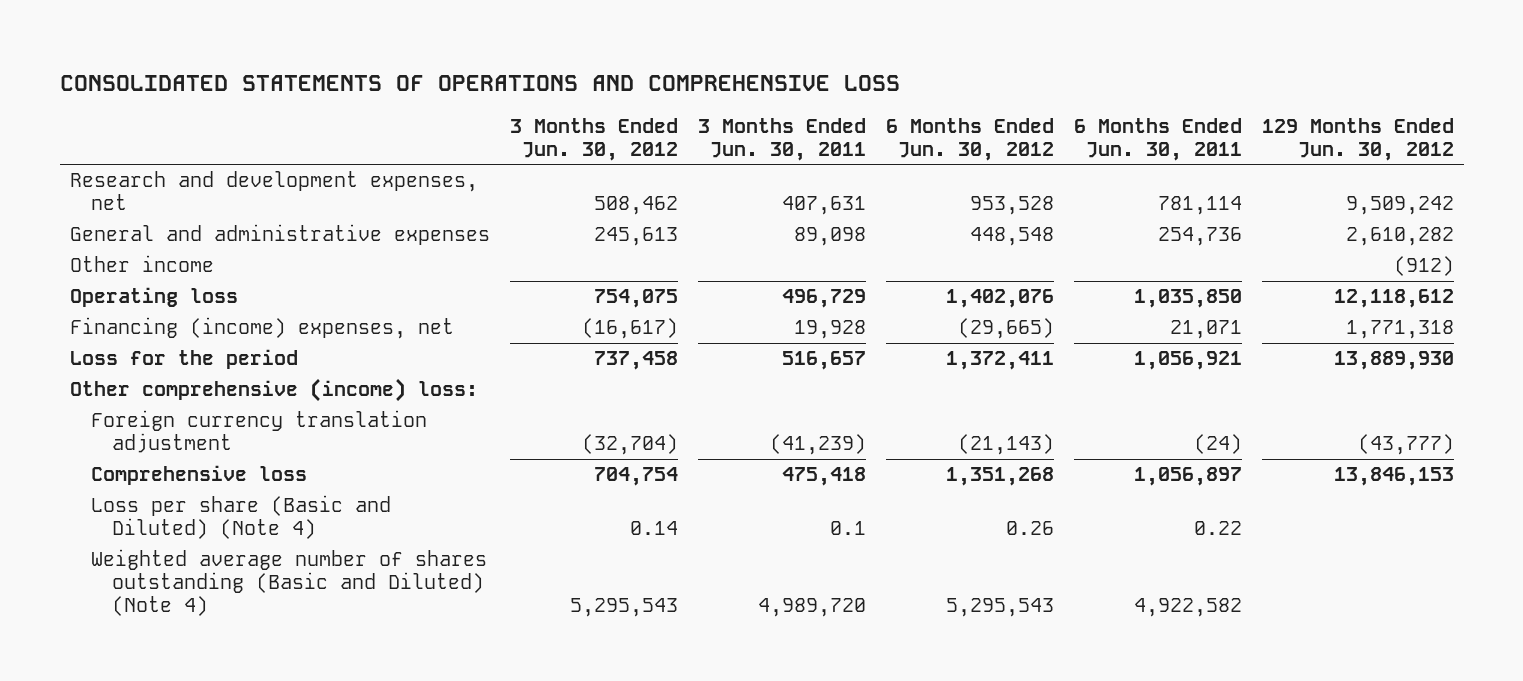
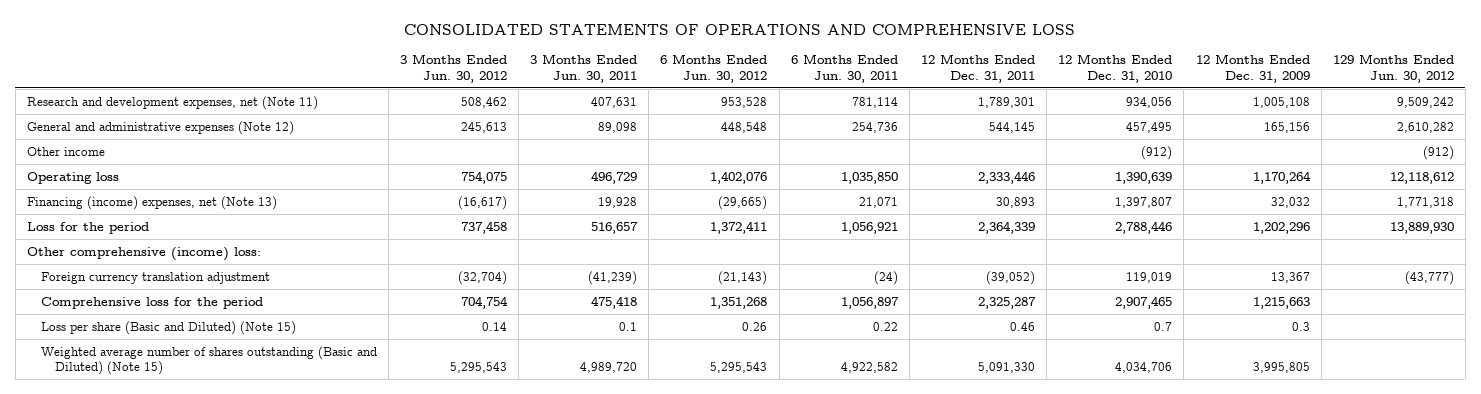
none -> [921,54,1036,83] 12 Months Ended Dec. 31, 2011
none -> [1058,54,1173,83] 12 Months Ended Dec. 31, 2010
none -> [1195,54,1310,83] 12 Months Ended Dec. 31, 2009
[69,171,478,211] Research and development expenses, net -> [26,95,318,110] Research and development expenses, net (Note 11)
[69,224,490,246] General and administrative expenses -> [26,120,294,135] General and administrative expenses (Note 12)
[69,317,454,340] Financing (income) expenses, net -> [26,195,277,210] Financing (income) expenses, net (Note 13)
[90,465,307,486] Comprehensive loss -> none
none -> [40,296,263,309] Comprehensive loss for the period
[90,495,391,540] Loss per share (Basic and Diluted) (Note 4) -> [40,320,296,335] Loss per share (Basic and Diluted) (Note 15)
[90,549,487,617] Weighted average number of shares outstanding (Basic and Diluted) (Note 4) -> [40,345,377,376] Weighted average number of shares outstanding (Basic and Diluted) (Note 15)

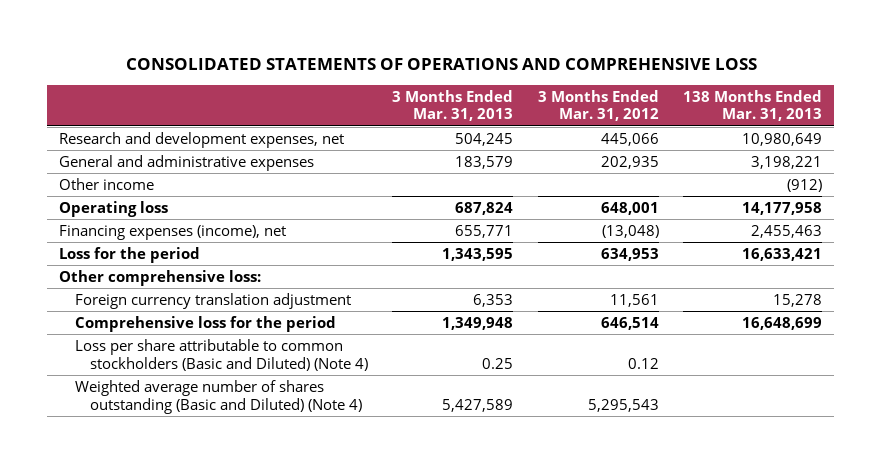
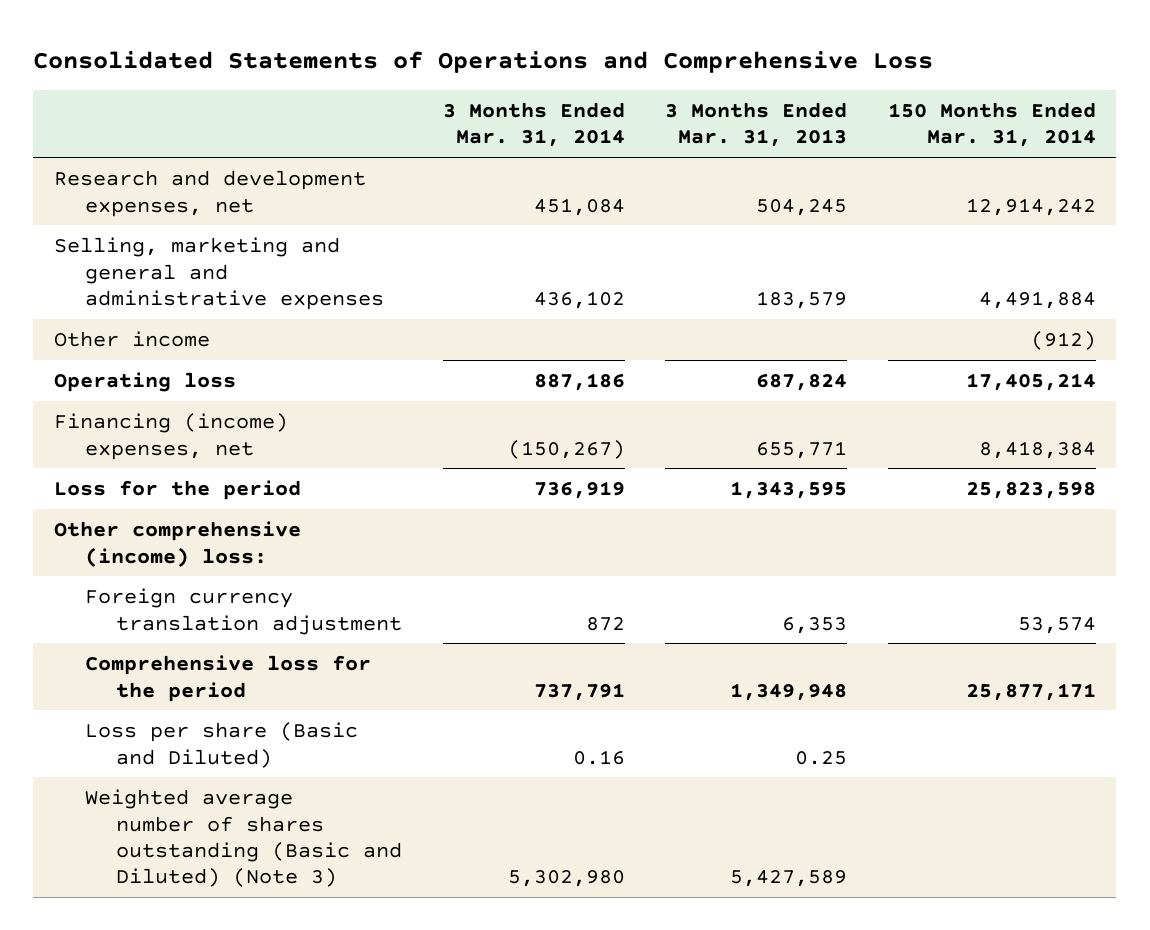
[125,58,757,71] CONSOLIDATED STATEMENTS OF OPERATIONS AND COMPREHENSIVE LOSS -> [33,50,934,73] Consolidated Statements of Operations and Comprehensive Loss
[537,89,659,122] 3 Months Ended Mar. 31, 2012 -> none
[683,89,823,122] 138 Months Ended Mar. 31, 2013 -> none
none -> [442,101,625,148] 3 Months Ended Mar. 31, 2014
none -> [888,101,1097,148] 150 Months Ended Mar. 31, 2014
[59,154,315,171] General and administrative expenses -> [53,237,384,311] Selling, marketing and general and administrative expenses
[59,224,287,240] Financing expenses (income), net -> [53,413,288,460] Financing (income) expenses, net
[59,269,262,286] Other comprehensive loss: -> [53,521,301,567] Other comprehensive (income) loss:
[74,338,369,371] Loss per share attributable to common stockholders (Basic and Diluted) (Note 4) -> [84,722,358,768] Loss per share (Basic and Diluted)
[74,379,363,414] Weighted average number of shares outstanding (Basic and Diluted) (Note 4) -> [84,789,402,888] Weighted average number of shares outstanding (Basic and Diluted) (Note 3)

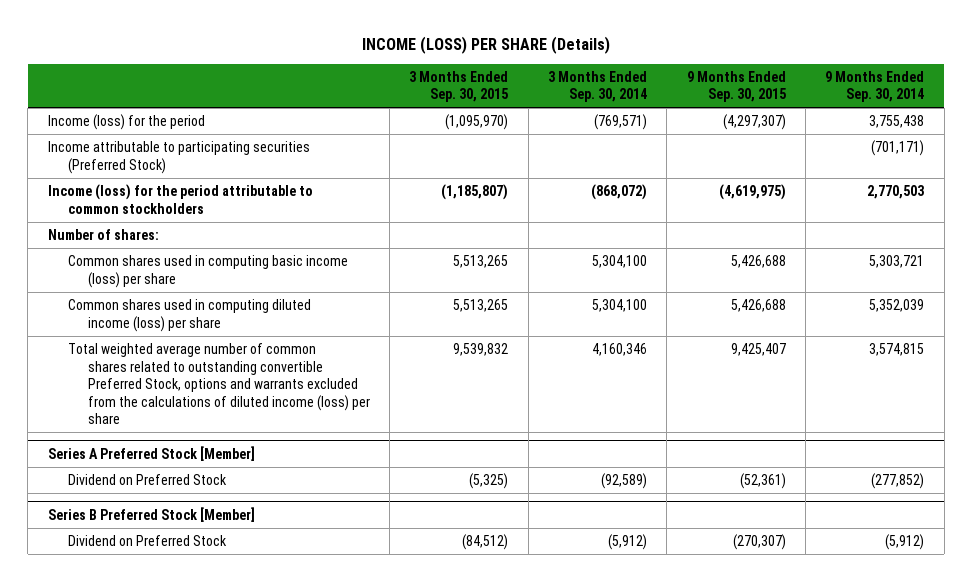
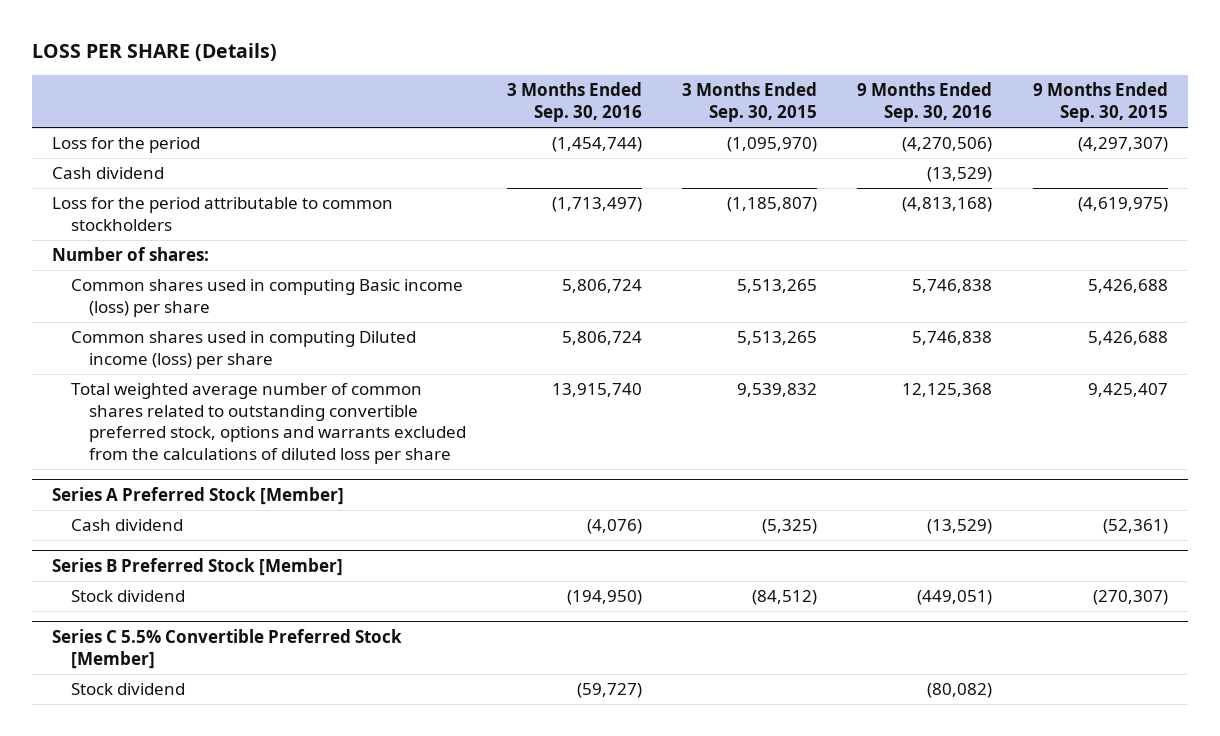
[362,35,611,54] INCOME (LOSS) PER SHARE (Details) -> [32,43,278,62] LOSS PER SHARE (Details)
[547,70,647,103] 3 Months Ended Sep. 30, 2014 -> none
[825,70,925,103] 9 Months Ended Sep. 30, 2014 -> none
none -> [506,82,642,123] 3 Months Ended Sep. 30, 2016
none -> [857,82,993,123] 9 Months Ended Sep. 30, 2016
[47,141,310,174] Income attributable to participating securities (Preferred Stock) -> none
[47,114,205,131] Income (loss) for the period -> [52,137,201,154] Loss for the period
none -> [52,167,165,180] Cash dividend
[47,184,313,214] Income (loss) for the period attributable to common stockholders -> [52,197,394,231] Loss for the period attributable to common stockholders
[67,255,348,288] Common shares used in computing basic income (loss) per share -> [70,279,463,317] Common shares used in computing Basic income (loss) per share
[67,299,311,332] Common shares used in computing diluted income (loss) per share -> [70,331,416,369] Common shares used in computing Diluted income (loss) per share
[67,343,370,425] Total weighted average number of common shares related to outstanding convertible Preferred Stock, options and warrants excluded from the calculations of diluted income (loss) per share -> [70,383,467,465] Total weighted average number of common shares related to outstanding convertible preferred stock, options and warrants excluded from the calculations of diluted loss per share
[67,474,227,486] Dividend on Preferred Stock -> [70,519,183,532] Cash dividend
[67,535,227,547] Dividend on Preferred Stock -> [70,590,185,603] Stock dividend
none -> [52,628,403,669] Series C 5.5% Convertible Preferred Stock [Member]
none -> [70,683,185,696] Stock dividend

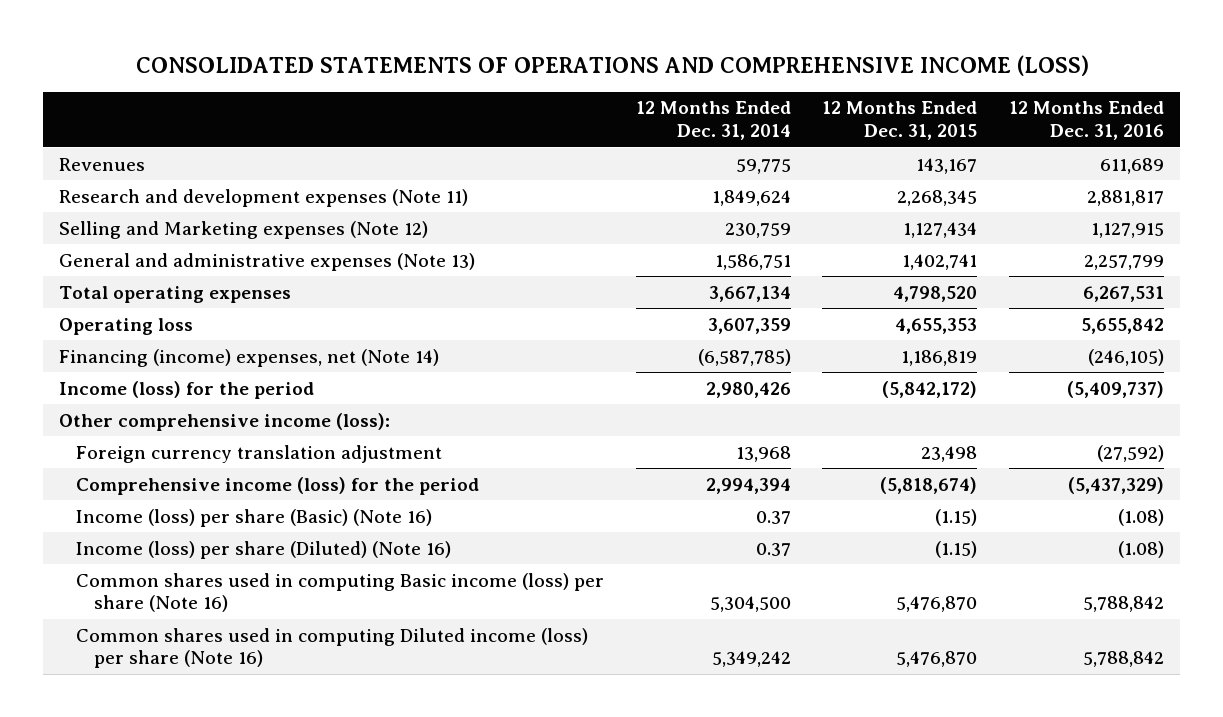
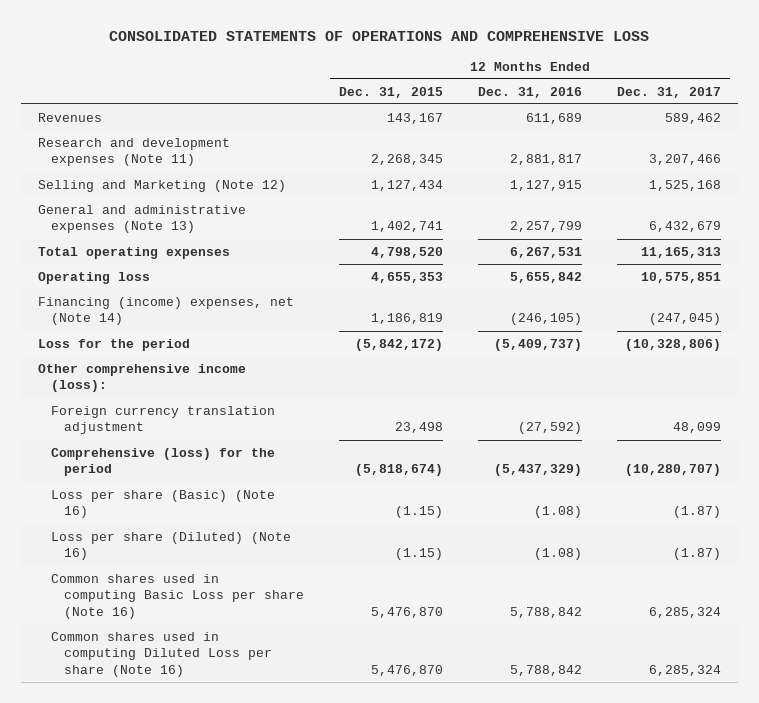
[135,54,1089,76] CONSOLIDATED STATEMENTS OF OPERATIONS AND COMPREHENSIVE INCOME (LOSS) -> [109,30,650,41] CONSOLIDATED STATEMENTS OF OPERATIONS AND COMPREHENSIVE LOSS
[635,101,791,141] 12 Months Ended Dec. 31, 2014 -> none
none -> [616,86,721,98] Dec. 31, 2017
[59,220,429,239] Selling and Marketing expenses (Note 12) -> [38,179,287,192] Selling and Marketing (Note 12)
[59,380,315,399] Income (loss) for the period -> [38,338,191,351] Loss for the period
[76,476,480,495] Comprehensive income (loss) for the period -> [51,447,276,477] Comprehensive (loss) for the period
[76,508,433,527] Income (loss) per share (Basic) (Note 16) -> [51,489,276,519] Loss per share (Basic) (Note 16)
[76,540,452,559] Income (loss) per share (Diluted) (Note 16) -> [51,531,292,561] Loss per share (Diluted) (Note 16)
[76,572,605,613] Common shares used in computing Basic income (loss) per share (Note 16) -> [51,573,305,619] Common shares used in computing Basic Loss per share (Note 16)
[76,627,589,669] Common shares used in computing Diluted income (loss) per share (Note 16) -> [51,631,273,677] Common shares used in computing Diluted Loss per share (Note 16)

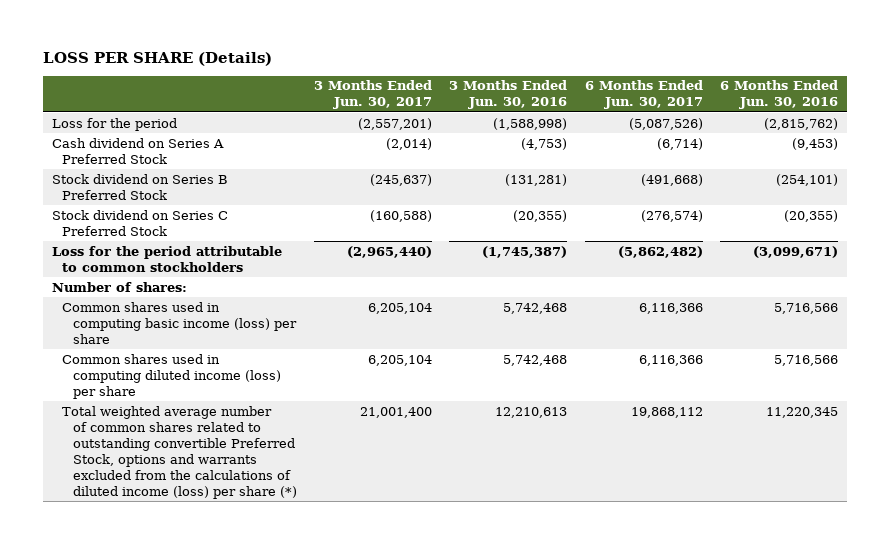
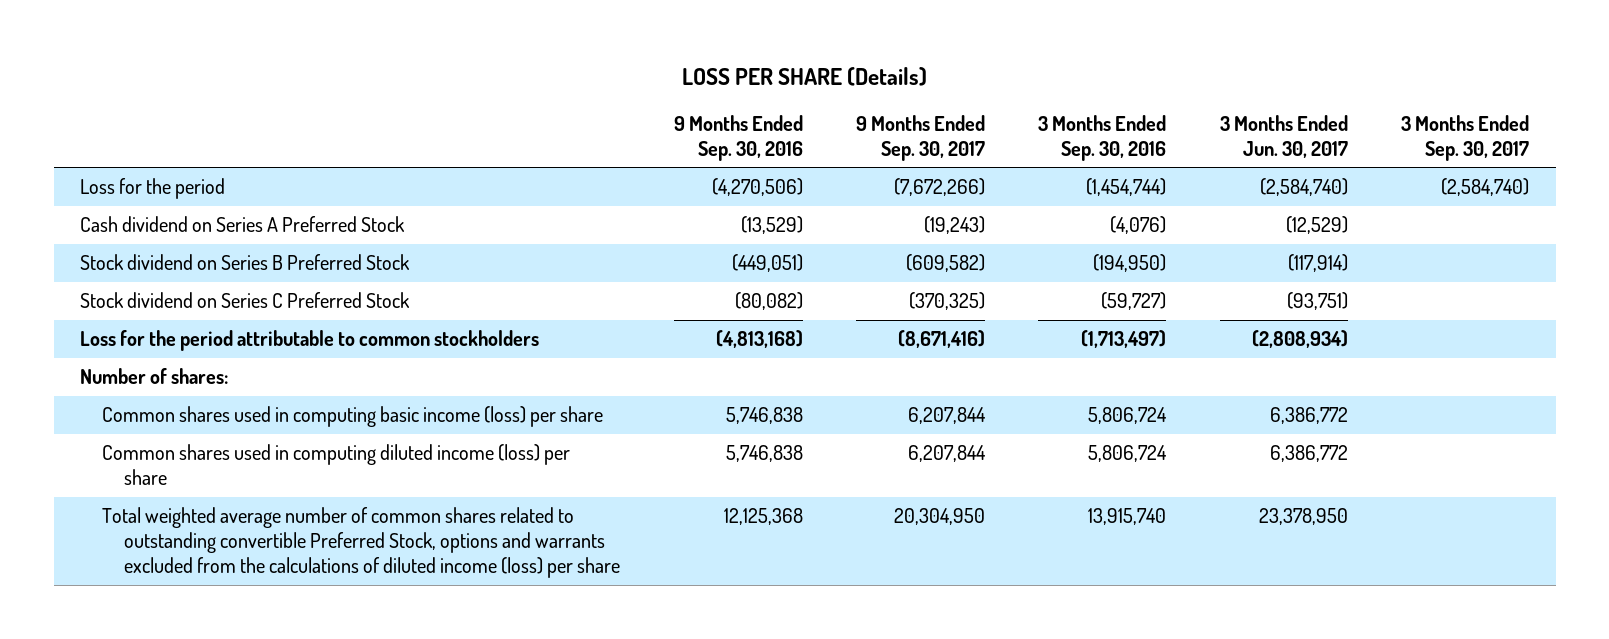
[449,80,568,110] 3 Months Ended Jun. 30, 2016 -> none
[584,80,703,110] 6 Months Ended Jun. 30, 2017 -> none
[719,80,838,110] 6 Months Ended Jun. 30, 2016 -> none
none -> [673,114,803,161] 9 Months Ended Sep. 30, 2016
none -> [856,114,986,161] 9 Months Ended Sep. 30, 2017
none -> [1038,114,1167,161] 3 Months Ended Sep. 30, 2016
none -> [1401,114,1530,161] 3 Months Ended Sep. 30, 2017
[357,117,432,130] (2,557,201) -> [1259,178,1348,197] (2,584,740)
[385,137,432,150] (2,014) -> [1285,216,1348,235] (12,529)
[369,173,432,186] (245,637) -> [1287,254,1348,273] (117,914)
[369,209,432,222] (160,588) -> [1286,292,1348,311] (93,751)
[346,245,432,258] (2,965,440) -> [1251,330,1348,349] (2,808,934)
[367,302,432,314] 6,205,104 -> [1269,407,1348,425] 6,386,772
[367,354,432,366] 6,205,104 -> [1269,445,1348,463] 6,386,772
[62,405,297,499] Total weighted average number of common shares related to outstanding convertible Preferred Stock, options and warrants excluded from the calculations of diluted income (loss) per share (*) -> [102,507,621,579] Total weighted average number of common shares related to outstanding convertible Preferred Stock, options and warrants excluded from the calculations of diluted income (loss) per share
[359,406,432,418] 21,001,400 -> [1258,508,1348,526] 23,378,950

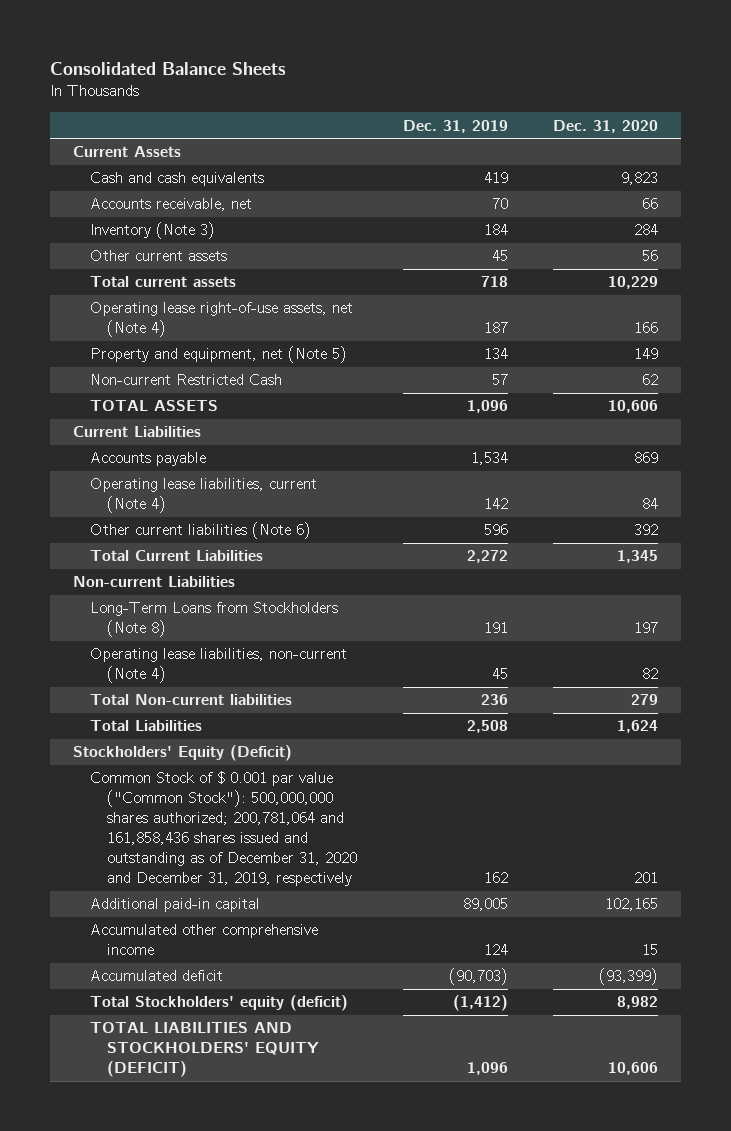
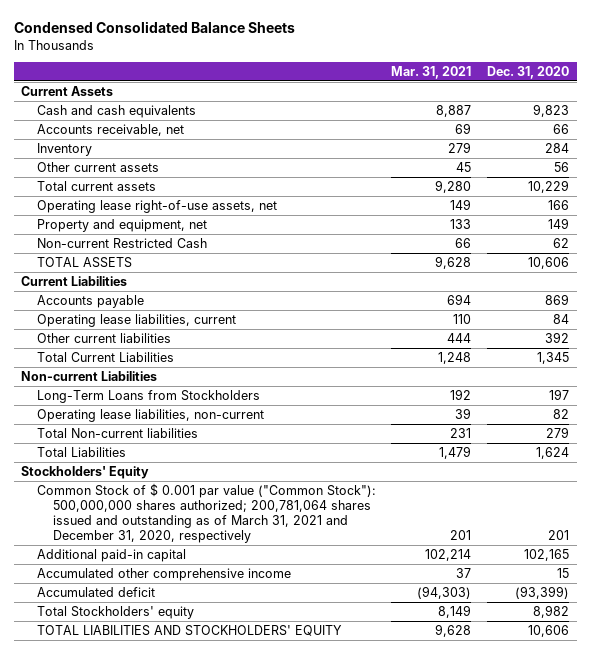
[50,61,287,75] Consolidated Balance Sheets -> [13,20,295,33] Condensed Consolidated Balance Sheets
[402,119,508,133] Dec. 31, 2019 -> none
none -> [391,65,472,79] Mar. 31, 2021
[90,222,216,240] Inventory (Note 3) -> [37,142,93,156] Inventory
[90,302,354,338] Operating lease right-of-use assets, net (Note 4) -> [37,199,278,213] Operating lease right-of-use assets, net
[90,346,348,364] Property and equipment, net (Note 5) -> [37,218,208,232] Property and equipment, net
[90,478,318,514] Operating lease liabilities, current (Note 4) -> [37,313,237,327] Operating lease liabilities, current
[90,522,312,540] Other current liabilities (Note 6) -> [37,332,172,343] Other current liabilities
[90,602,339,638] Long-Term Loans from Stockholders (Note 8) -> [37,389,261,403] Long-Term Loans from Stockholders
[90,648,348,684] Operating lease liabilities, non-current (Note 4) -> [37,408,265,422] Operating lease liabilities, non-current
[72,745,292,762] Stockholders' Equity (Deficit) -> [21,465,150,479] Stockholders' Equity
[90,771,358,887] Common Stock of $ 0.001 par value ("Common Stock"): 500,000,000 shares authorized; 200,781,064 and 161,858,436 shares issued and outstanding as of December 31, 2020 and December 31, 2019, respectively -> [37,482,377,544] Common Stock of $ 0.001 par value ("Common Stock"): 500,000,000 shares authorized; 200,781,064 shares issued and outstanding as of March 31, 2021 and December 31, 2020, respectively
[90,995,349,1012] Total Stockholders' equity (deficit) -> [37,605,195,619] Total Stockholders' equity
[90,1022,320,1078] TOTAL LIABILITIES AND STOCKHOLDERS' EQUITY (DEFICIT) -> [37,624,343,636] TOTAL LIABILITIES AND STOCKHOLDERS' EQUITY

